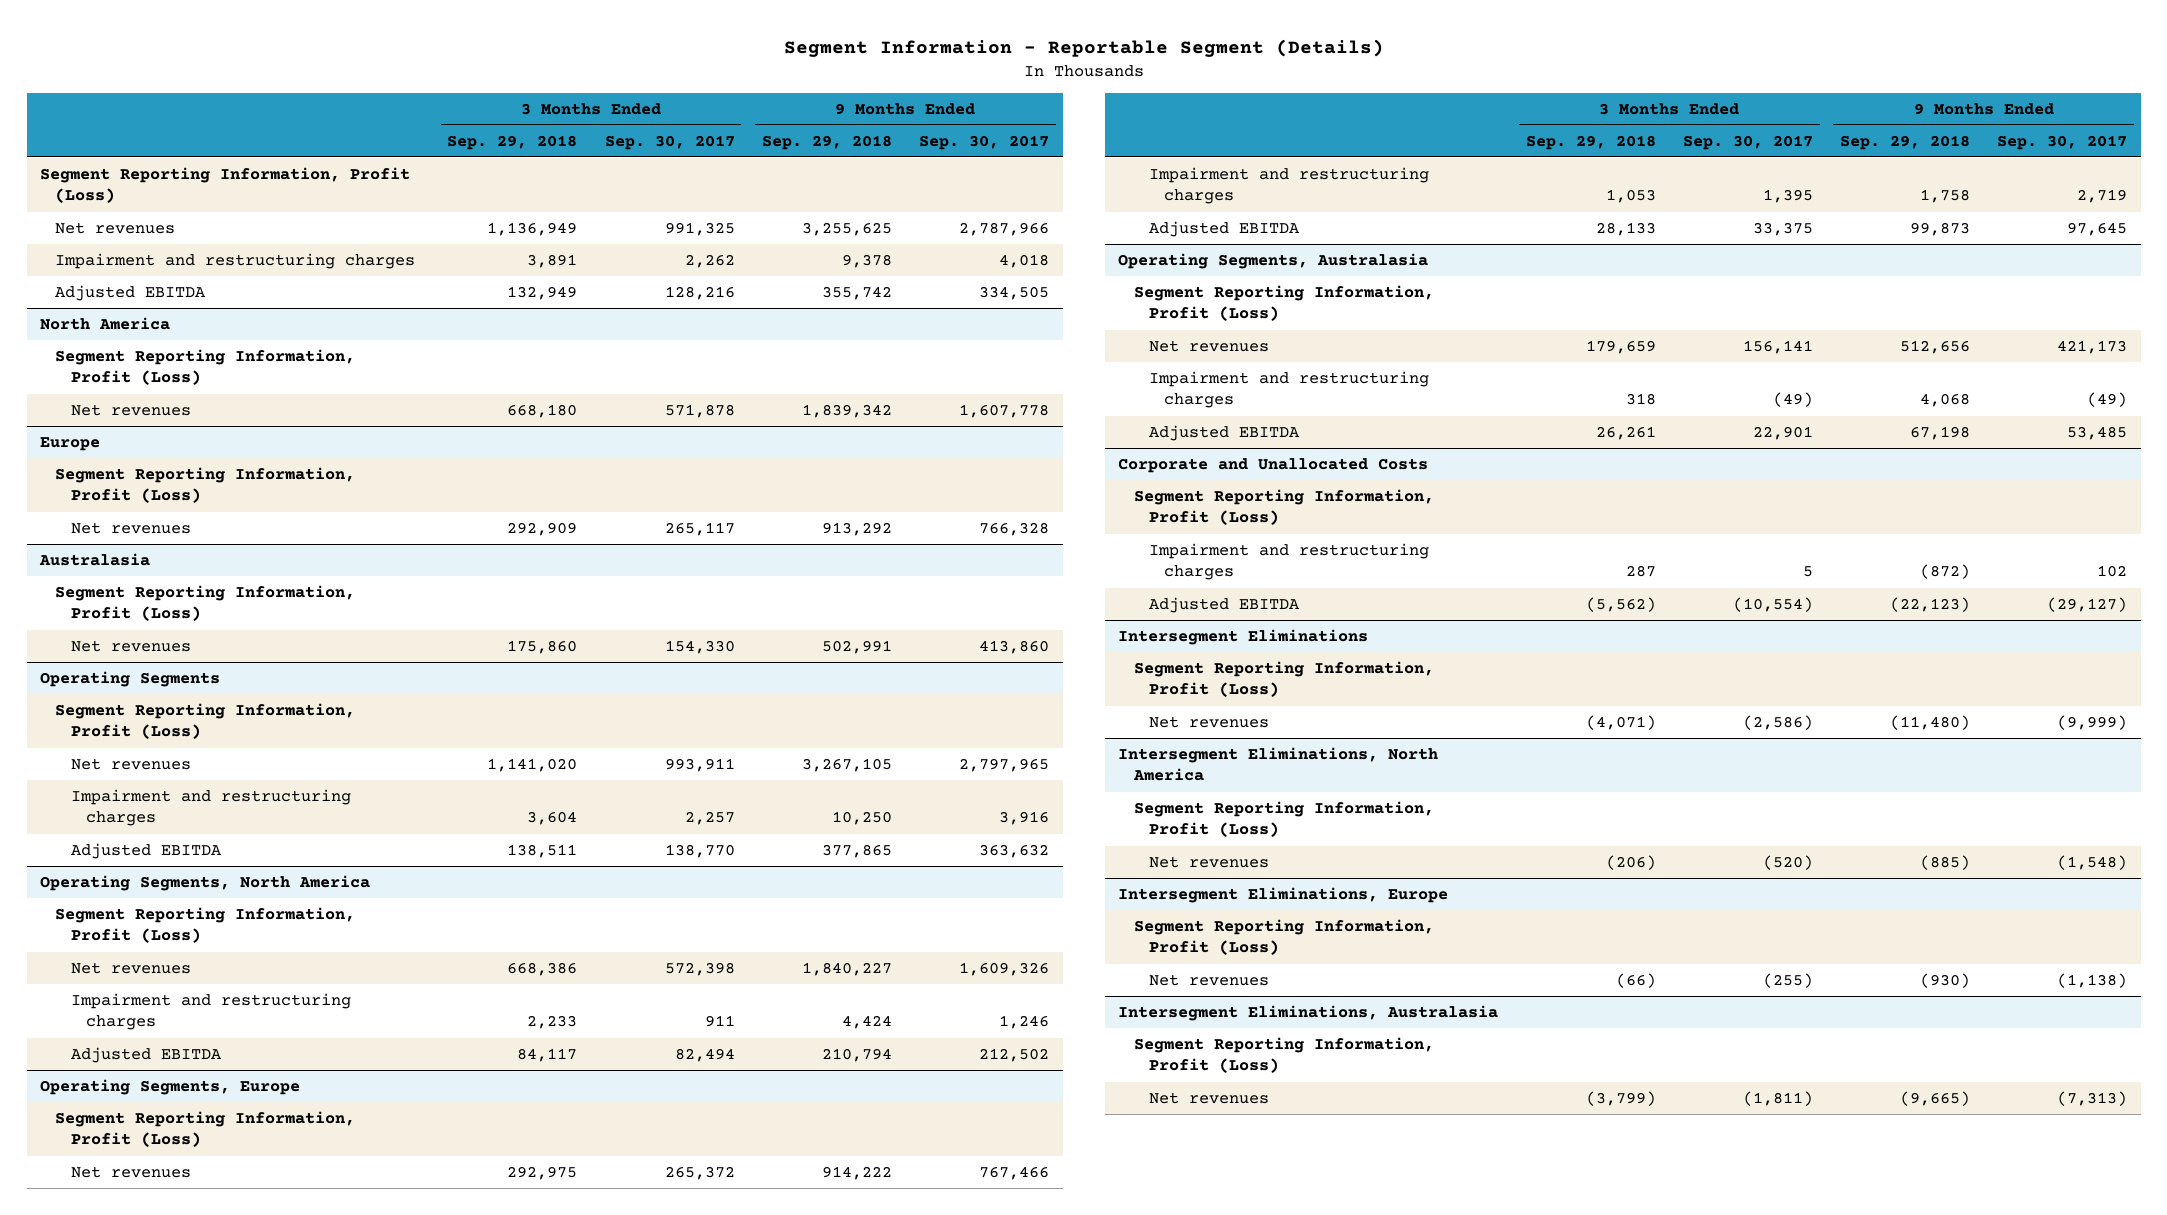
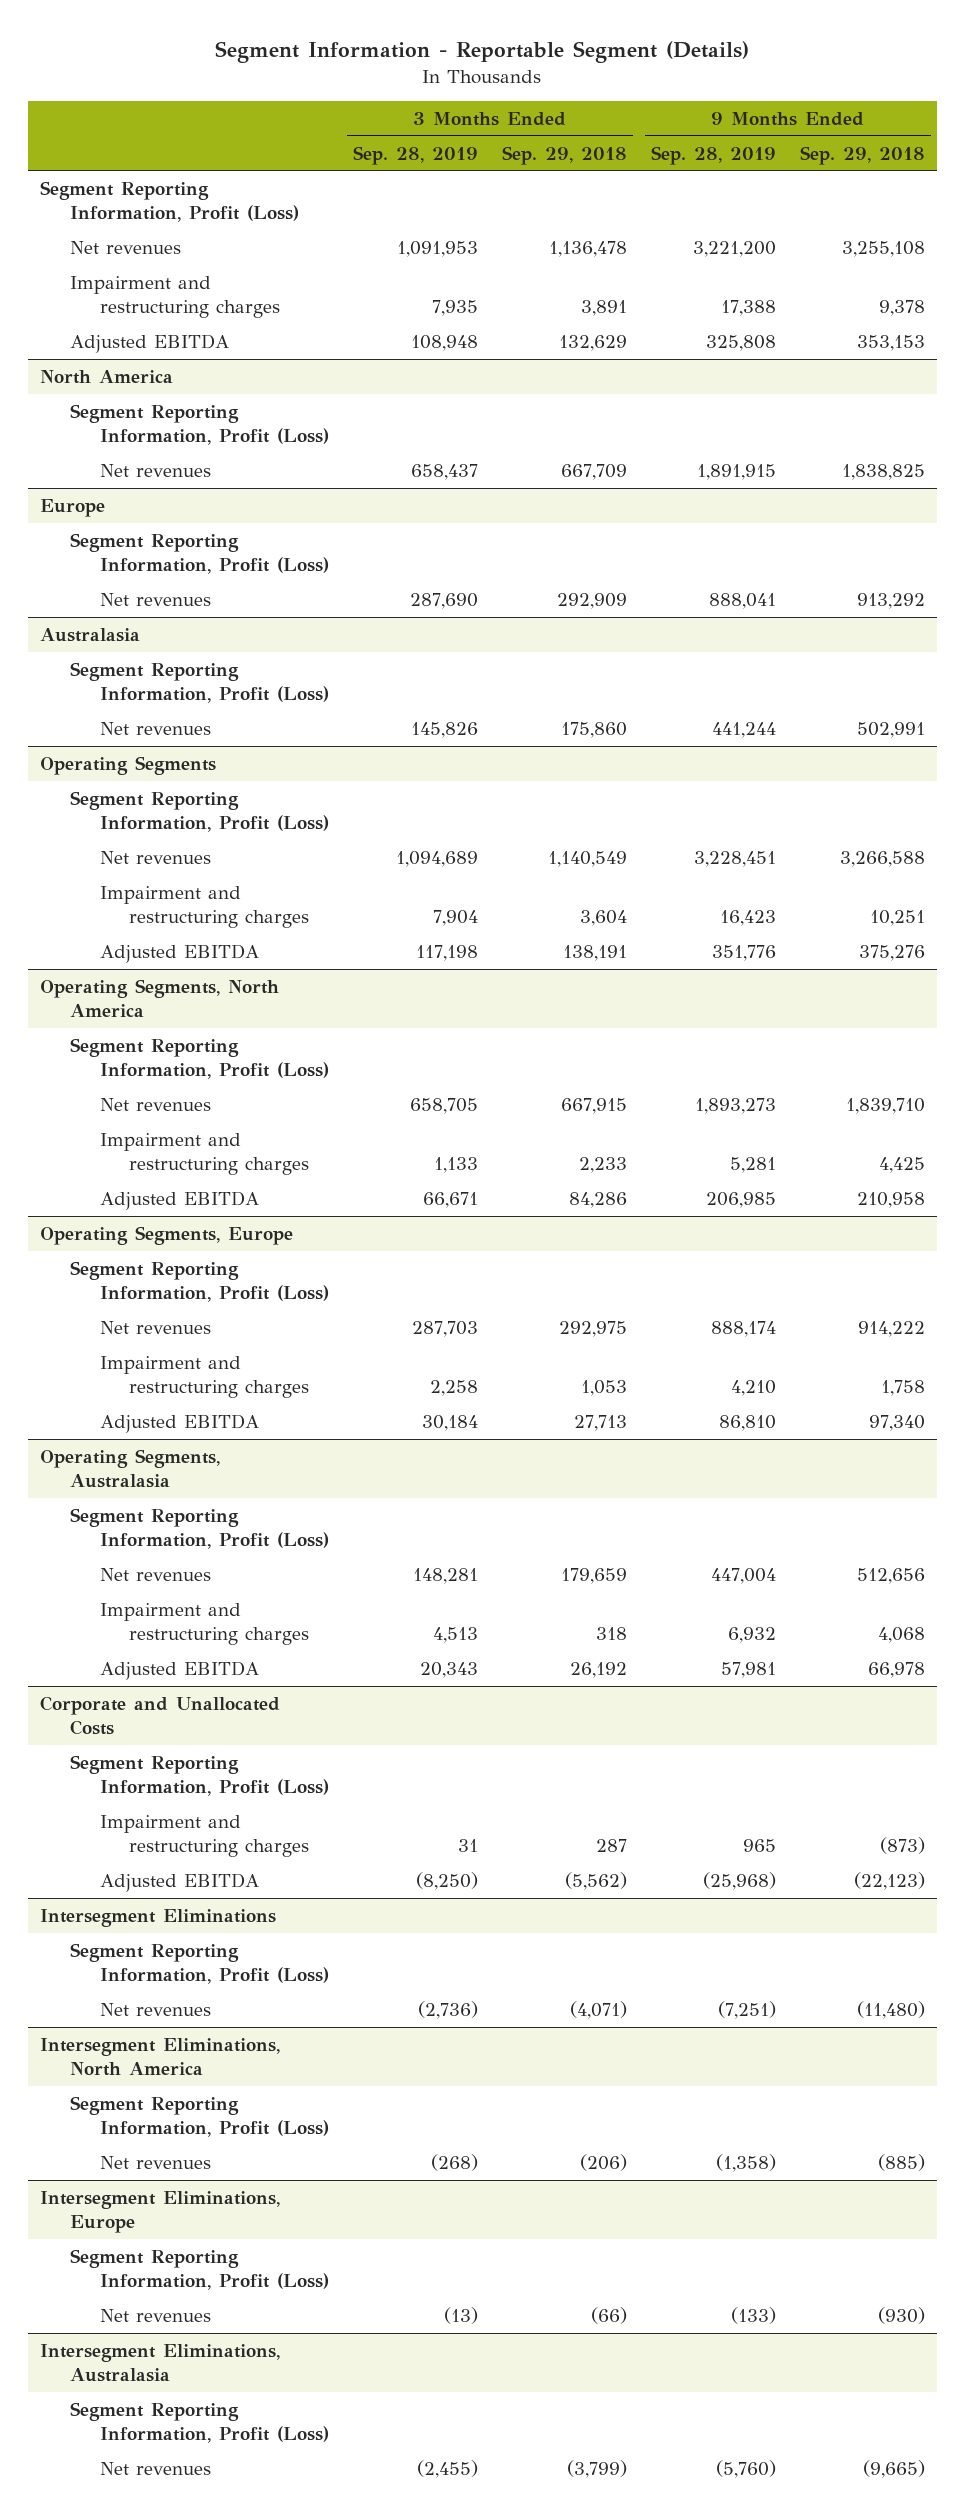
[604,134,735,150] Sep. 30, 2017 -> none
[918,134,1049,150] Sep. 30, 2017 -> none
none -> [352,145,478,165] Sep. 28, 2019
none -> [650,145,776,165] Sep. 28, 2019
[487,222,578,237] 1,136,949 -> [548,240,627,257] 1,136,478
[801,222,892,237] 3,255,625 -> [841,240,925,257] 3,255,108
[507,286,578,301] 132,949 -> [558,334,627,351] 132,629
[821,286,892,301] 355,742 -> [856,334,925,351] 353,153
[507,404,578,419] 668,180 -> [560,463,627,480] 667,709
[801,404,892,419] 1,839,342 -> [841,463,925,480] 1,838,825
[487,758,578,773] 1,141,020 -> [547,850,627,867] 1,140,549
[801,758,892,773] 3,267,105 -> [839,850,925,867] 3,266,588
[831,811,892,826] 10,250 -> [869,909,925,926] 10,251
[507,844,578,859] 138,511 -> [562,944,627,961] 138,191
[821,844,892,859] 377,865 -> [858,944,925,961] 375,276
[507,962,578,977] 668,386 -> [560,1097,627,1114] 667,915
[801,962,892,977] 1,840,227 -> [845,1097,925,1114] 1,839,710
[841,1015,892,1030] 4,424 -> [878,1156,925,1173] 4,425
[517,1048,578,1063] 84,117 -> [568,1191,627,1208] 84,286
[821,1048,892,1063] 210,794 -> [856,1191,925,1208] 210,958
[1595,222,1656,237] 28,133 -> [573,1414,627,1431] 27,713
[1910,222,1971,237] 99,873 -> [868,1414,925,1431] 97,340
[1595,426,1656,441] 26,261 -> [569,1661,627,1678] 26,192
[1910,426,1971,441] 67,198 -> [867,1661,925,1678] 66,978
[1920,564,1971,580] (872) -> [879,1836,925,1854] (873)

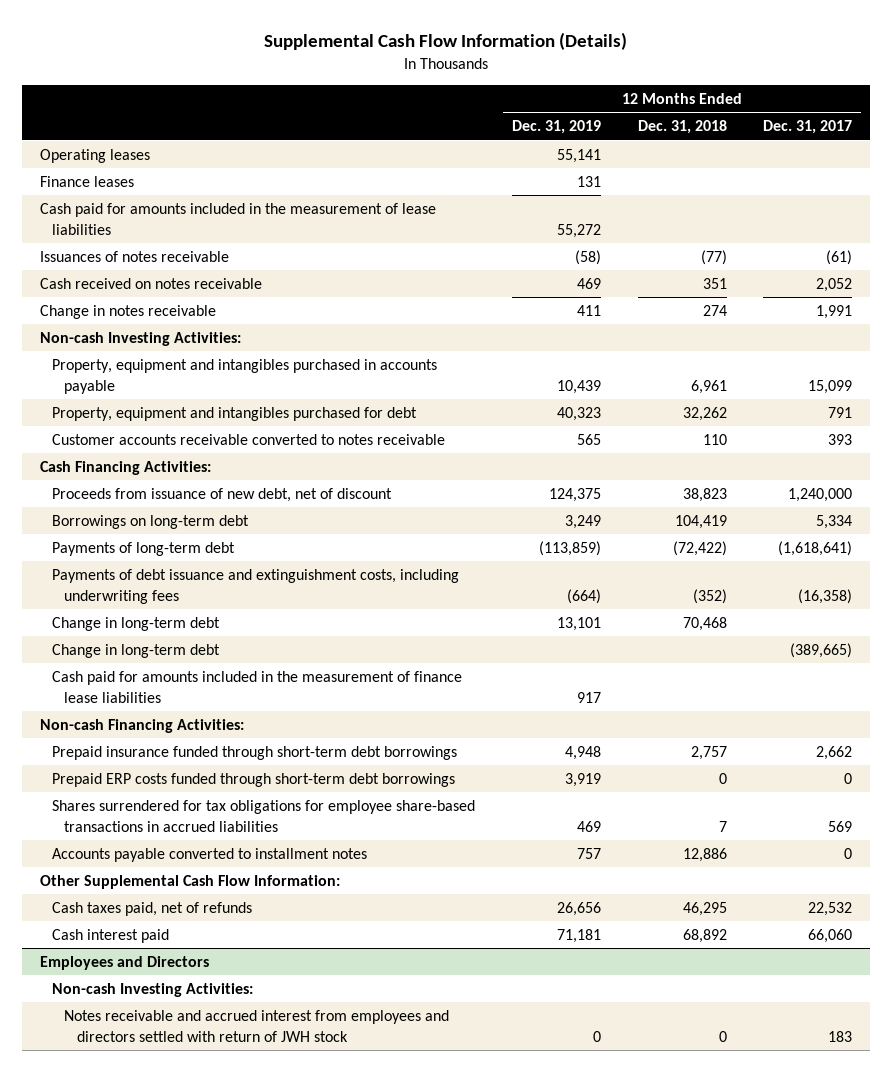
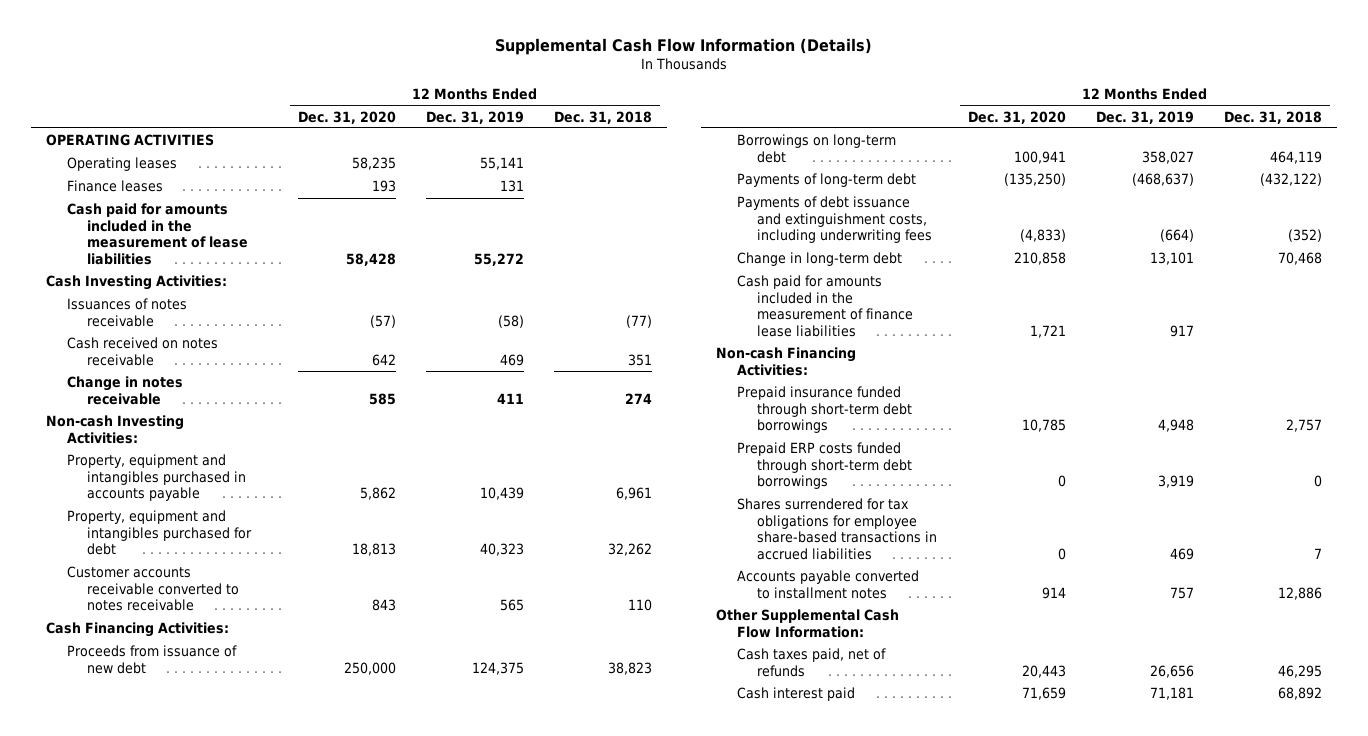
[763,120,853,135] Dec. 31, 2017 -> none
none -> [297,110,396,124] Dec. 31, 2020
none -> [45,134,214,147] OPERATING ACTIVITIES
none -> [45,275,227,291] Cash Investing Activities:
[52,487,393,502] Proceeds from issuance of new debt, net of discount -> [66,645,237,674] Proceeds from issuance of new debt
[564,514,601,529] 3,249 -> [1141,150,1194,164] 358,027
[674,514,727,529] 104,419 -> [1270,150,1323,164] 464,119
[538,540,601,556] (113,859) -> [1131,173,1194,187] (468,637)
[672,540,727,556] (72,422) -> [1260,173,1323,187] (432,122)
[52,643,221,658] Change in long-term debt -> none
[40,955,210,970] Employees and Directors -> none
[52,982,254,997] Non-cash Investing Activities: -> none
[64,1009,450,1042] Notes receivable and accrued interest from employees and directors settled with return of JWH stock -> none

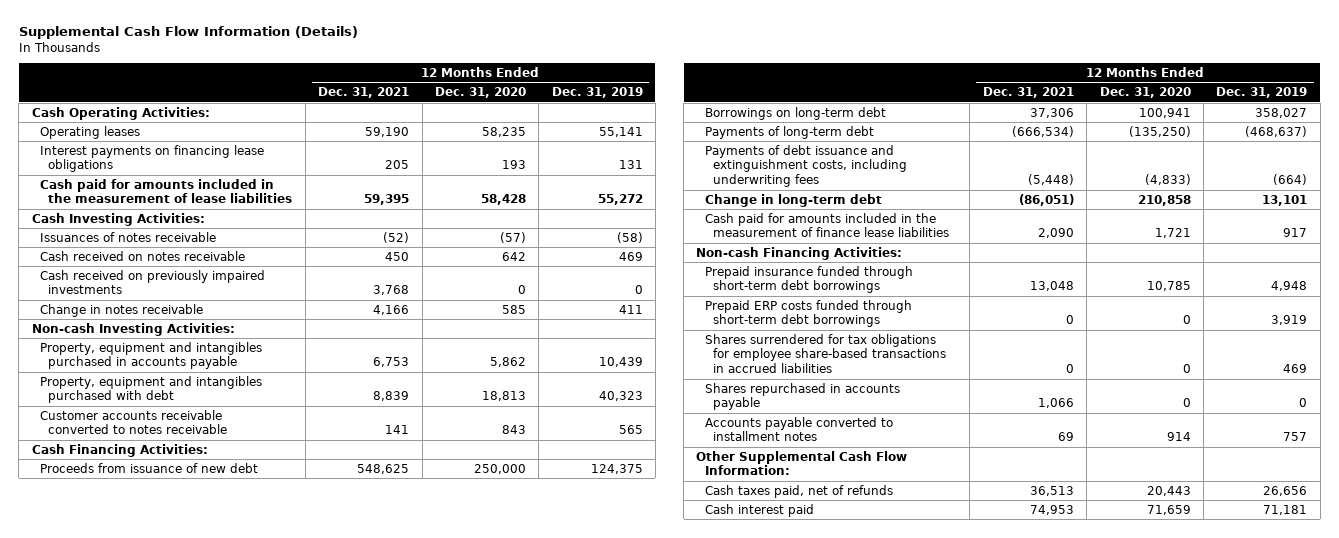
[554,110,653,124] Dec. 31, 2018 -> none
none -> [318,87,410,99] Dec. 31, 2021
[45,134,214,147] OPERATING ACTIVITIES -> [31,106,210,120] Cash Operating Activities:
[66,180,163,193] Finance leases -> [40,144,265,173] Interest payments on financing lease obligations
none -> [40,269,266,295] Cash received on previously impaired investments
[66,510,253,556] Property, equipment and intangibles purchased for debt -> [40,375,263,404] Property, equipment and intangibles purchased with debt
none -> [704,382,900,411] Shares repurchased in accounts payable

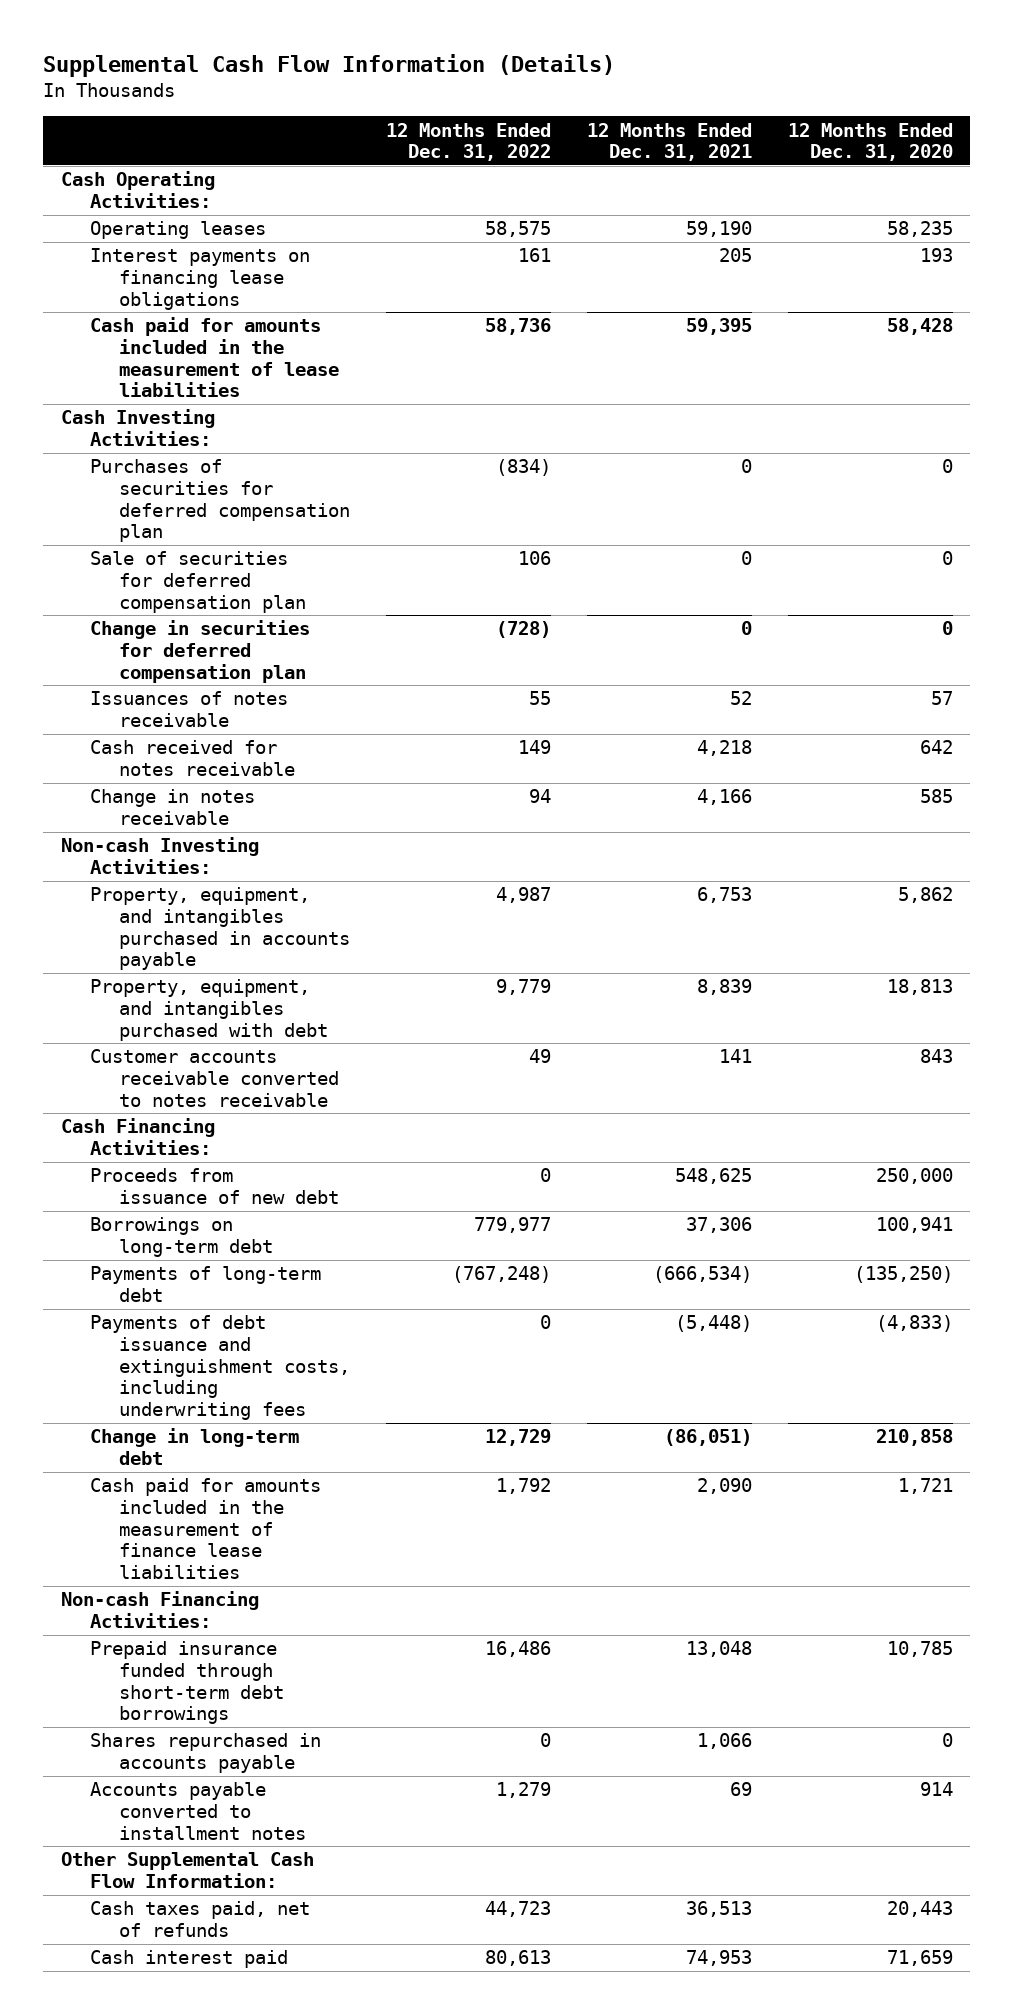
[551,87,643,99] Dec. 31, 2019 -> none
none -> [385,122,551,162] 12 Months Ended Dec. 31, 2022
[40,269,266,295] Cash received on previously impaired investments -> none
none -> [89,459,351,543] Purchases of securities for deferred compensation plan
none -> [89,551,307,613] Sale of securities for deferred compensation plan
none -> [89,620,310,683] Change in securities for deferred compensation plan
[383,231,410,243] (52) -> [729,691,752,706] 52
[499,231,526,243] (57) -> [930,691,953,706] 57
[40,250,246,261] Cash received on notes receivable -> [89,740,296,777] Cash received for notes receivable
[385,251,410,261] 450 -> [696,740,752,757] 4,218
[40,341,263,370] Property, equipment and intangibles purchased in accounts payable -> [89,887,351,971] Property, equipment, and intangibles purchased in accounts payable
[40,375,263,404] Property, equipment and intangibles purchased with debt -> [89,979,329,1041] Property, equipment, and intangibles purchased with debt
[704,299,912,328] Prepaid ERP costs funded through short-term debt borrowings -> none
[704,333,947,373] Shares surrendered for tax obligations for employee share-based transactions in accrued liabilities -> none

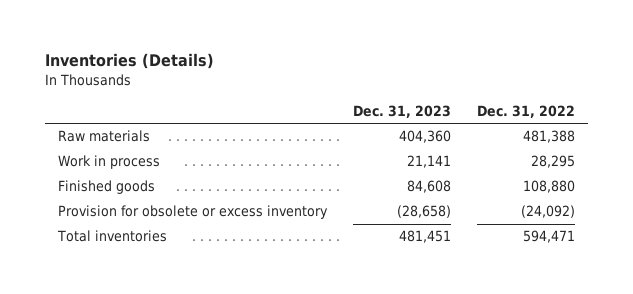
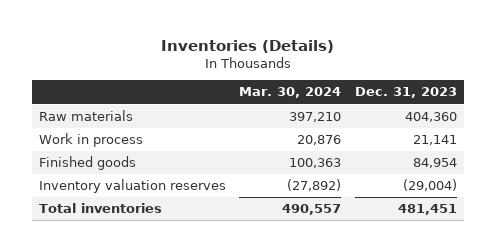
[477,105,576,119] Dec. 31, 2022 -> none
none -> [239,87,342,99] Mar. 30, 2024
[57,205,328,220] Provision for obsolete or excess inventory -> none
[406,180,451,194] 84,608 -> [413,158,458,169] 84,954
none -> [38,179,226,194] Inventory valuation reserves

